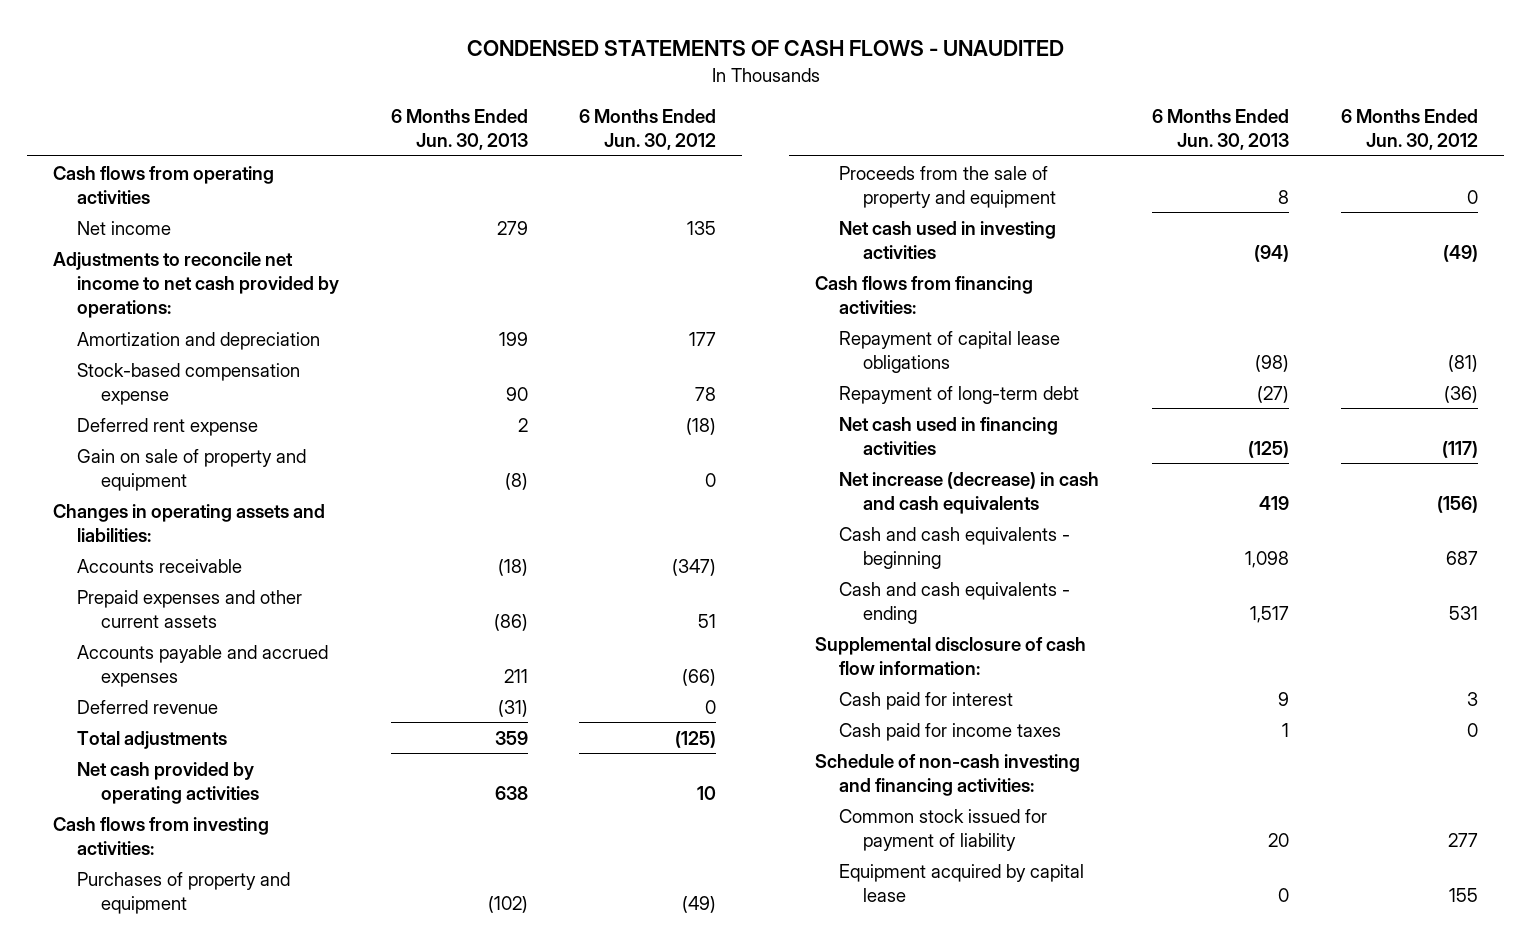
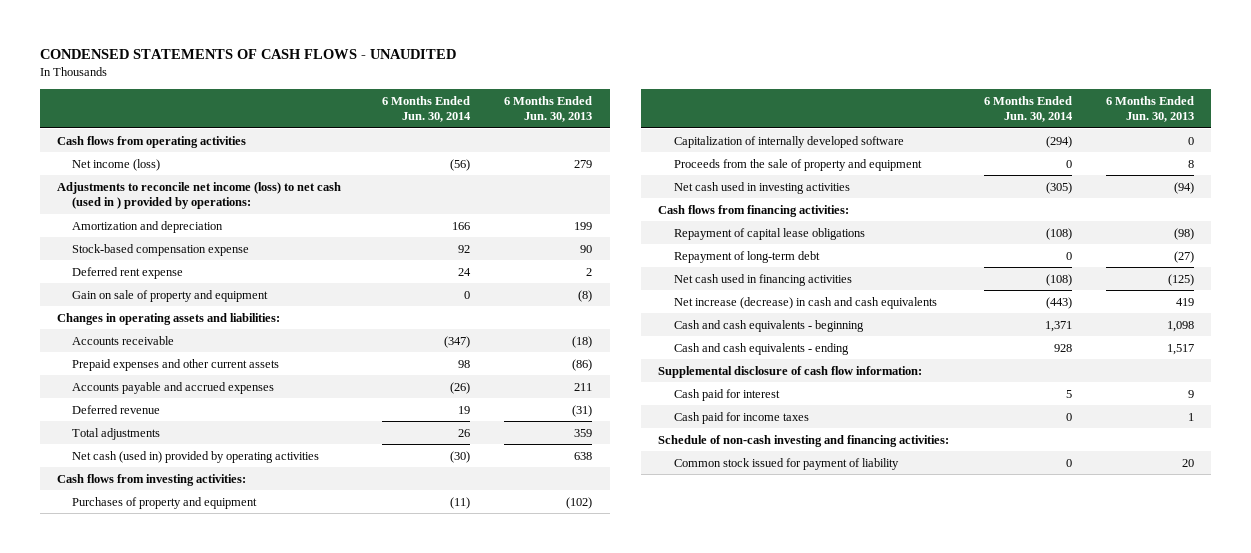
[579,108,717,150] 6 Months Ended Jun. 30, 2012 -> none
none -> [382,95,472,123] 6 Months Ended Jun. 30, 2014
[77,220,172,235] Net income -> [71,158,160,171] Net income (loss)
[53,251,340,318] Adjustments to reconcile net income to net cash provided by operations: -> [56,181,341,210] Adjustments to reconcile net income (loss) to net cash (used in ) provided by operations:
[77,761,260,804] Net cash provided by operating activities -> [71,450,319,463] Net cash (used in) provided by operating activities
none -> [673,135,904,148] Capitalization of internally developed software
[838,863,1084,902] Equipment acquired by capital lease -> none

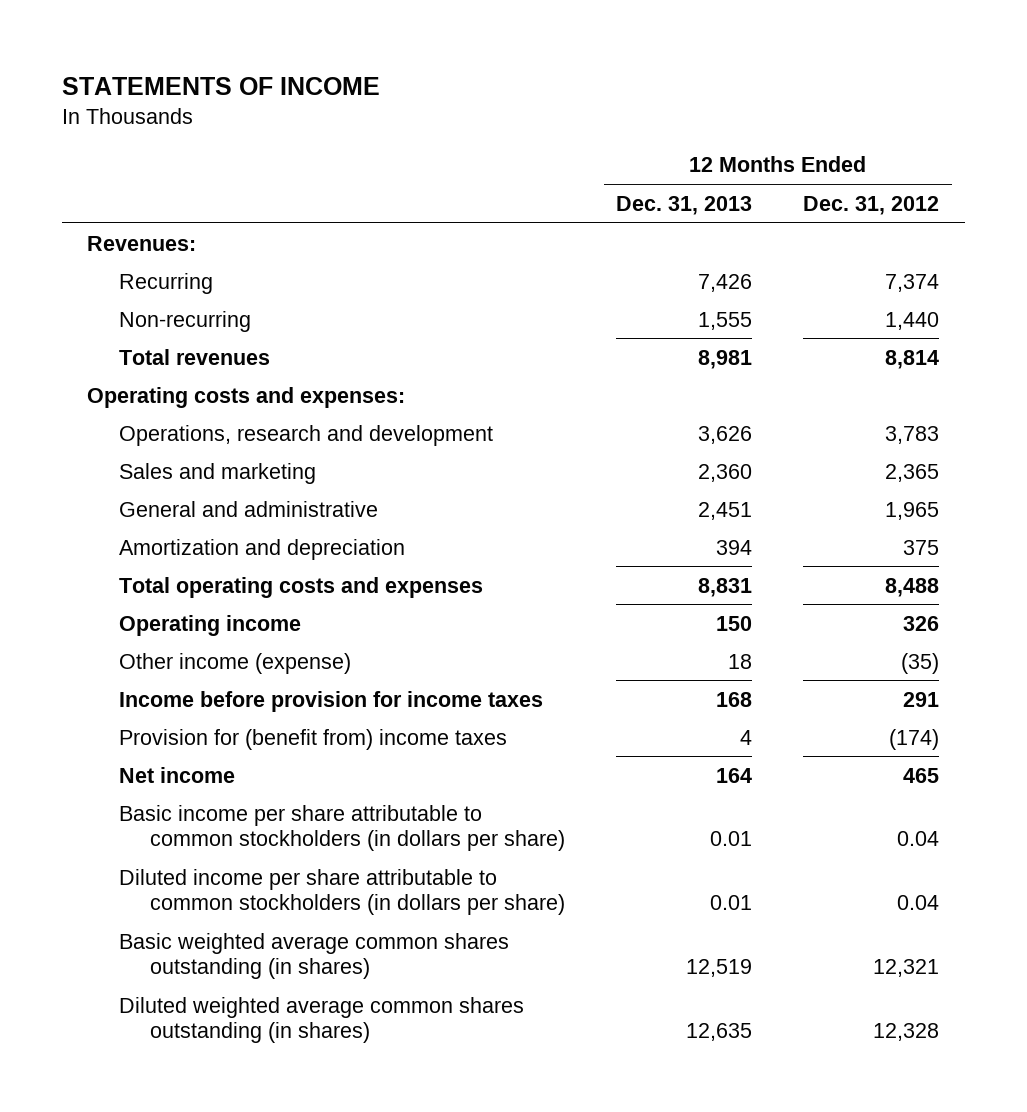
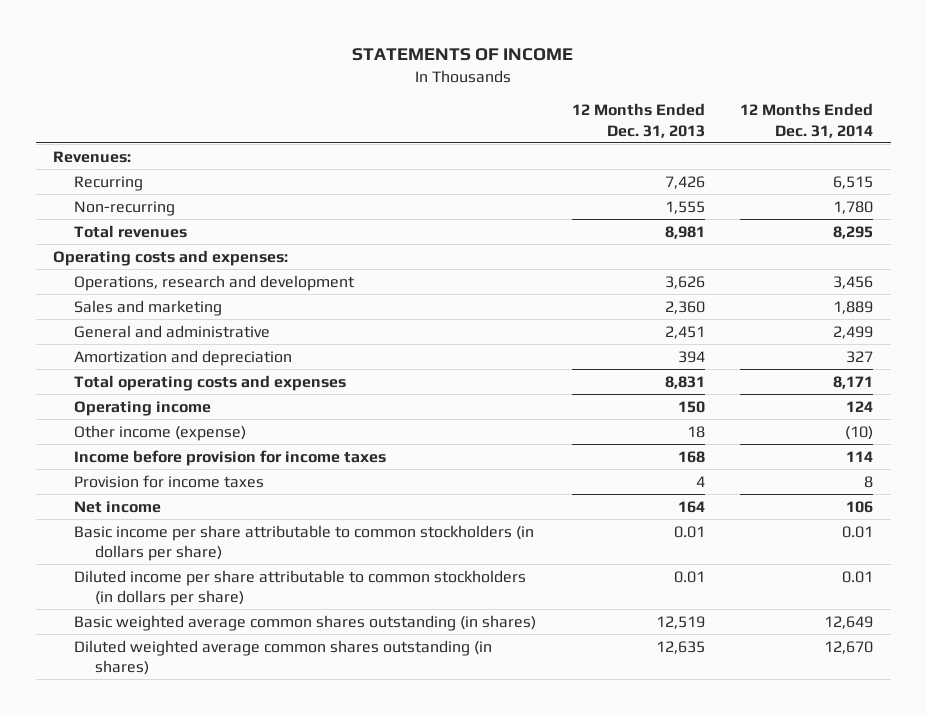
[803,195,940,215] Dec. 31, 2012 -> none
none -> [740,102,874,138] 12 Months Ended Dec. 31, 2014
[118,728,507,750] Provision for (benefit from) income taxes -> [74,474,265,488] Provision for income taxes

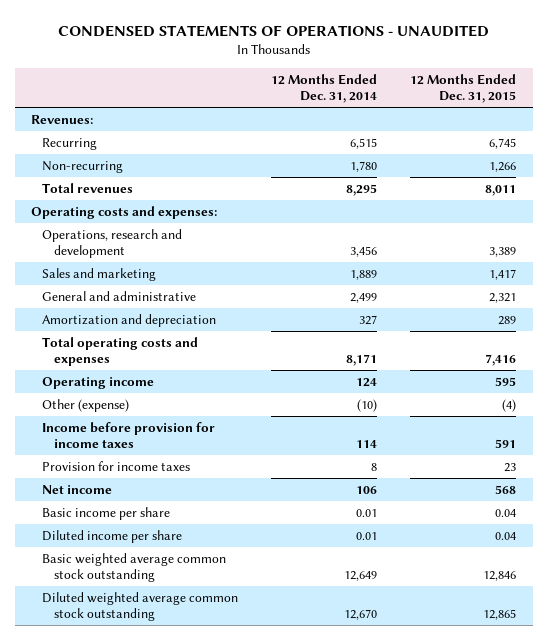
[352,48,574,62] STATEMENTS OF INCOME -> [57,24,489,37] CONDENSED STATEMENTS OF OPERATIONS - UNAUDITED
[571,102,705,138] 12 Months Ended Dec. 31, 2013 -> none
none -> [410,73,517,104] 12 Months Ended Dec. 31, 2015
[74,424,247,441] Other income (expense) -> [42,398,130,412] Other (expense)
[74,524,535,562] Basic income per share attributable to common stockholders (in dollars per share) -> [42,506,171,520] Basic income per share
[74,569,527,607] Diluted income per share attributable to common stockholders (in dollars per share) -> [42,529,183,543] Diluted income per share
[74,614,537,631] Basic weighted average common shares outstanding (in shares) -> [42,552,227,583] Basic weighted average common stock outstanding
[74,639,493,676] Diluted weighted average common shares outstanding (in shares) -> [42,591,239,622] Diluted weighted average common stock outstanding

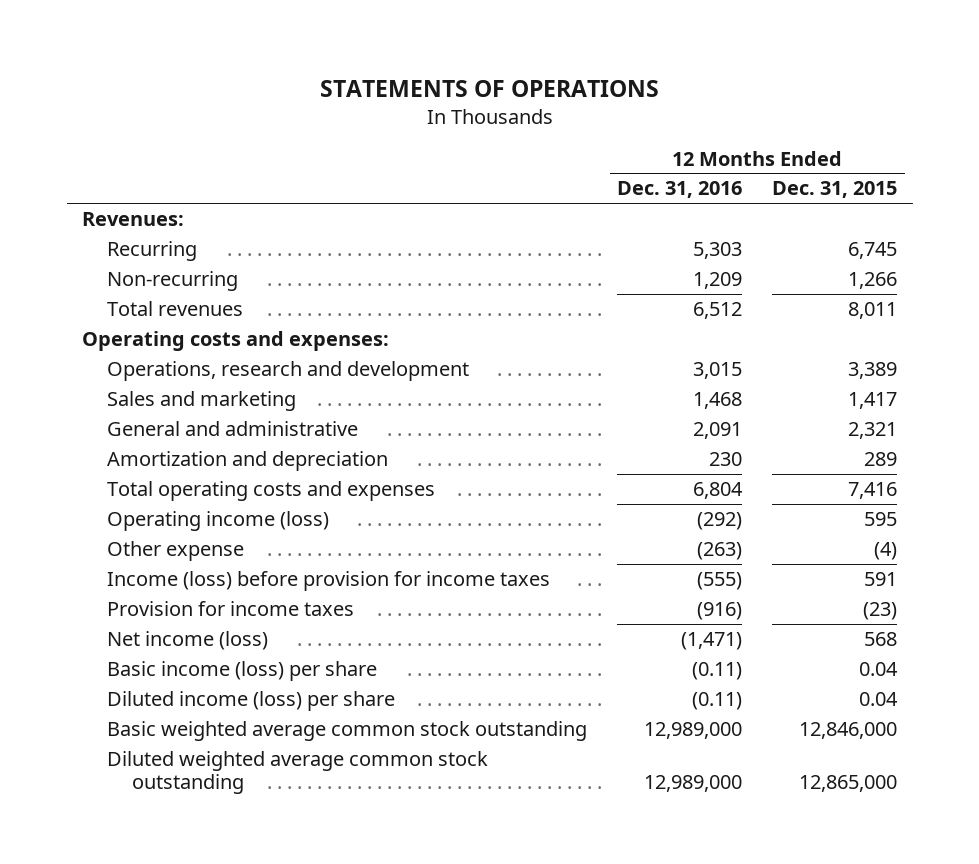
[57,24,489,37] CONDENSED STATEMENTS OF OPERATIONS - UNAUDITED -> [319,80,659,98] STATEMENTS OF OPERATIONS
[271,73,378,104] 12 Months Ended Dec. 31, 2014 -> none
none -> [617,181,743,199] Dec. 31, 2016
[42,376,155,389] Operating income -> [107,510,330,531] Operating income (loss)
[42,398,130,412] Other (expense) -> [107,540,245,561] Other expense
[42,421,216,449] Income before provision for income taxes -> [107,570,551,591] Income (loss) before provision for income taxes
[504,462,517,472] 23 -> [863,601,898,620] (23)
[42,484,113,494] Net income -> [107,630,269,650] Net income (loss)
[42,506,171,520] Basic income per share -> [107,660,378,681] Basic income (loss) per share
[42,529,183,543] Diluted income per share -> [107,690,396,711] Diluted income (loss) per share
[483,571,517,582] 12,846 -> [799,721,898,739] 12,846,000
[483,609,517,621] 12,865 -> [799,775,898,793] 12,865,000

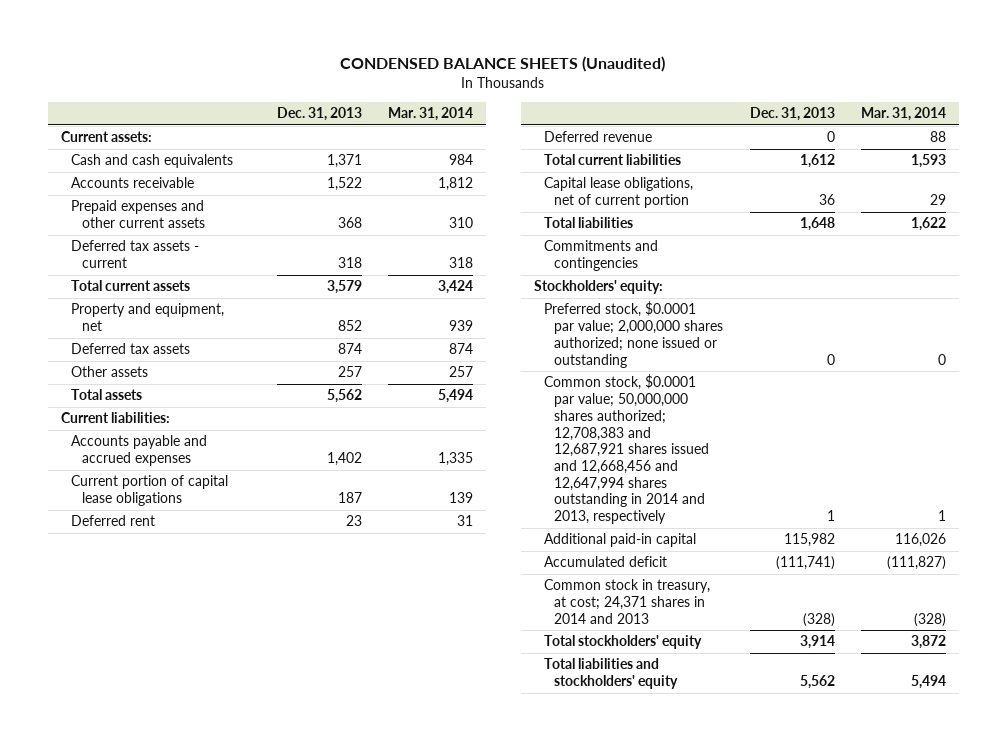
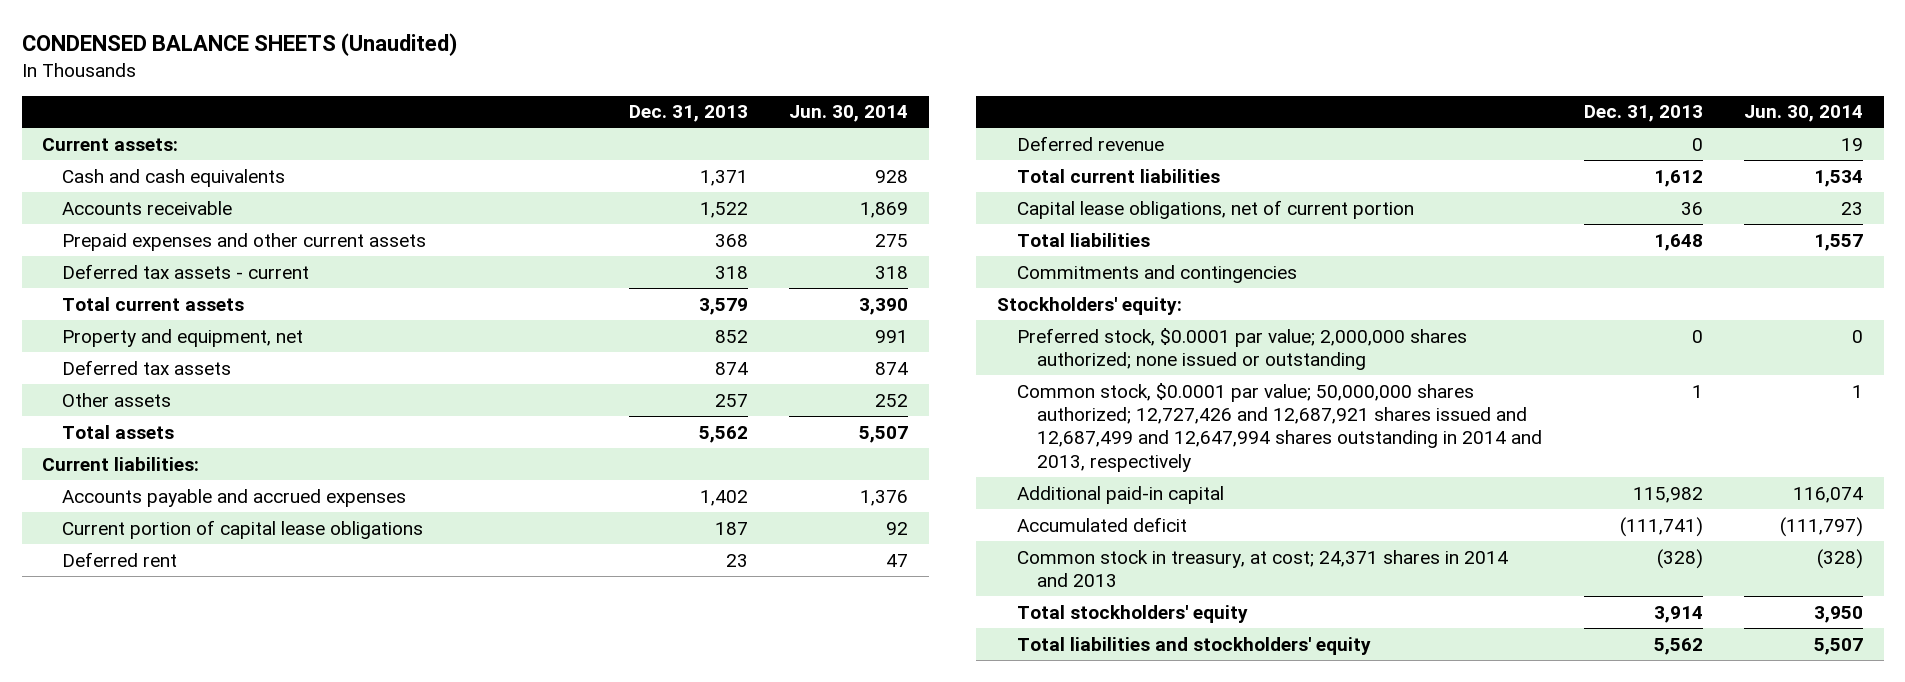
[388,107,474,122] Mar. 31, 2014 -> none
none -> [789,105,909,123] Jun. 30, 2014
[544,374,710,525] Common stock, $0.0001 par value; 50,000,000 shares authorized; 12,708,383 and 12,687,921 shares issued and 12,668,456 and 12,647,994 shares outstanding in 2014 and 2013, respectively -> [1017,382,1543,472] Common stock, $0.0001 par value; 50,000,000 shares authorized; 12,727,426 and 12,687,921 shares issued and 12,687,499 and 12,647,994 shares outstanding in 2014 and 2013, respectively

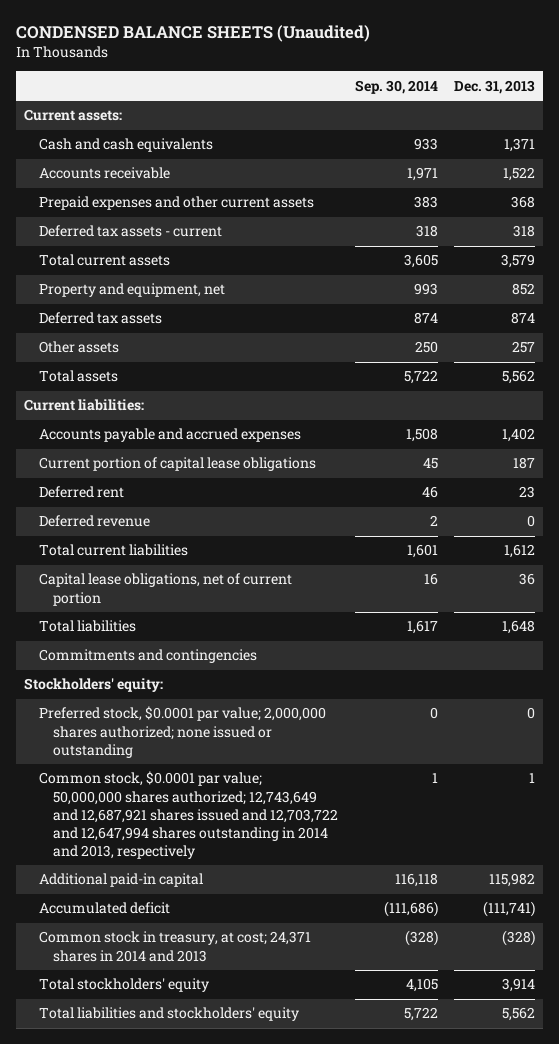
[789,105,909,123] Jun. 30, 2014 -> none
none -> [354,79,438,94] Sep. 30, 2014
[1017,382,1543,472] Common stock, $0.0001 par value; 50,000,000 shares authorized; 12,727,426 and 12,687,921 shares issued and 12,687,499 and 12,647,994 shares outstanding in 2014 and 2013, respectively -> [38,771,338,859] Common stock, $0.0001 par value; 50,000,000 shares authorized; 12,743,649 and 12,687,921 shares issued and 12,703,722 and 12,647,994 shares outstanding in 2014 and 2013, respectively

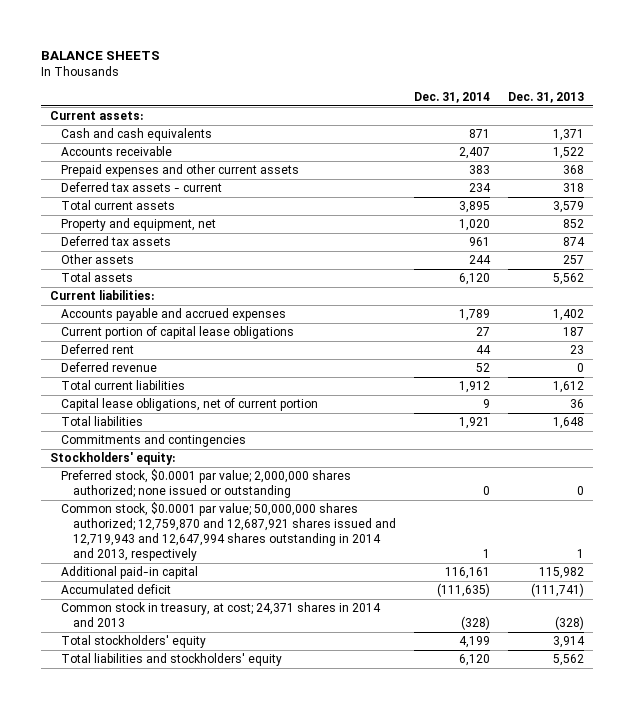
[15,24,370,42] CONDENSED BALANCE SHEETS (Unaudited) -> [41,50,161,60] BALANCE SHEETS
[354,79,438,94] Sep. 30, 2014 -> none
none -> [413,91,490,103] Dec. 31, 2014
[38,771,338,859] Common stock, $0.0001 par value; 50,000,000 shares authorized; 12,743,649 and 12,687,921 shares issued and 12,703,722 and 12,647,994 shares outstanding in 2014 and 2013, respectively -> [61,502,396,562] Common stock, $0.0001 par value; 50,000,000 shares authorized; 12,759,870 and 12,687,921 shares issued and 12,719,943 and 12,647,994 shares outstanding in 2014 and 2013, respectively

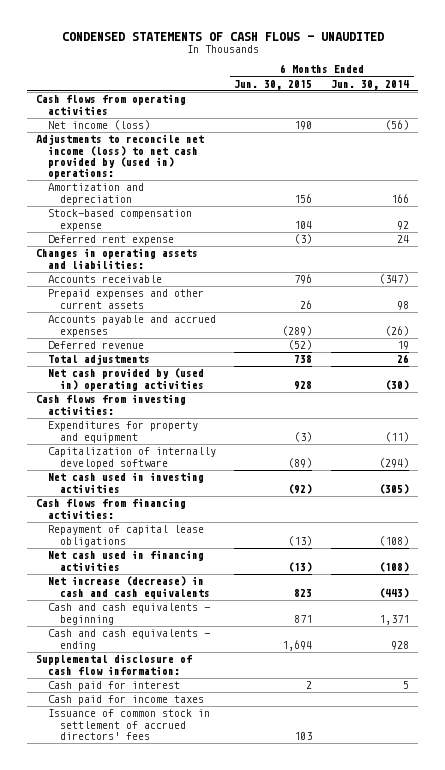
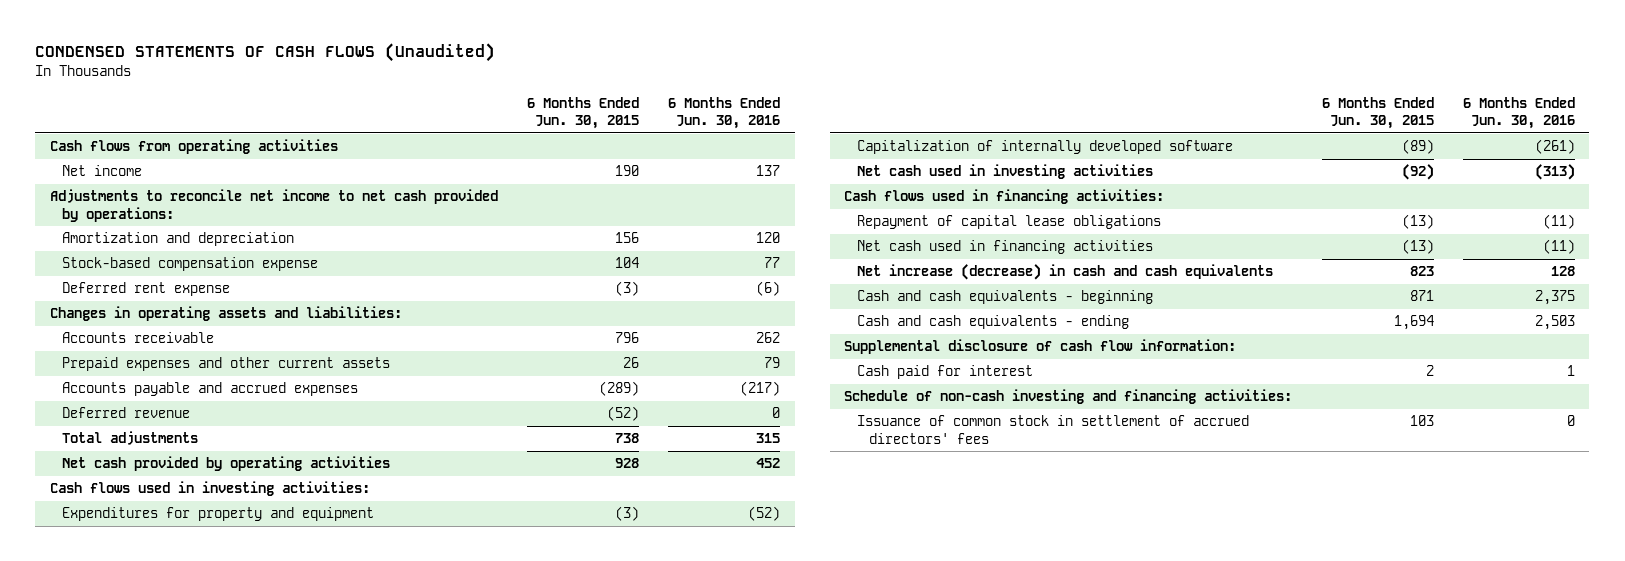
[61,31,384,41] CONDENSED STATEMENTS OF CASH FLOWS - UNAUDITED -> [35,43,496,63] CONDENSED STATEMENTS OF CASH FLOWS (Unaudited)
[331,79,410,90] Jun. 30, 2014 -> none
none -> [668,96,781,130] 6 Months Ended Jun. 30, 2016
[47,120,150,131] Net income (loss) -> [61,165,142,177] Net income
[35,134,204,180] Adjustments to reconcile net income (loss) to net cash provided by (used in) operations: -> [49,189,498,222] Adjustments to reconcile net income to net cash provided by operations:
[47,368,204,391] Net cash provided by (used in) operating activities -> [61,456,390,472] Net cash provided by operating activities
[35,394,186,415] Cash flows from investing activities: -> [49,481,370,497] Cash flows used in investing activities:
[35,498,186,519] Cash flows from financing activities: -> [844,189,1165,205] Cash flows used in financing activities:
[47,695,204,706] Cash paid for income taxes -> none
none -> [844,389,1293,405] Schedule of non-cash investing and financing activities:

